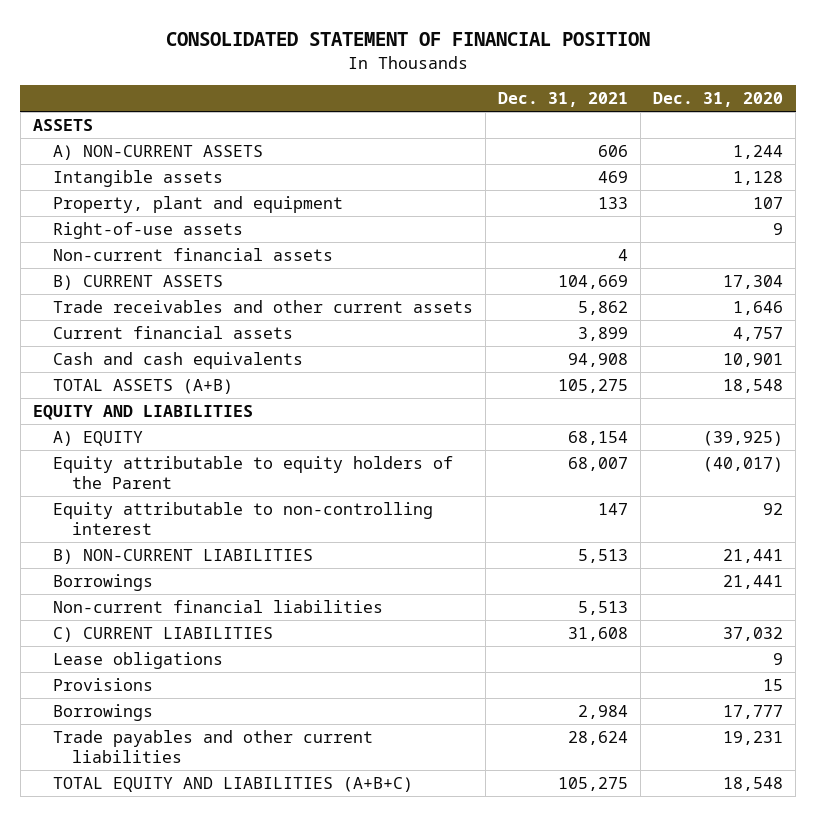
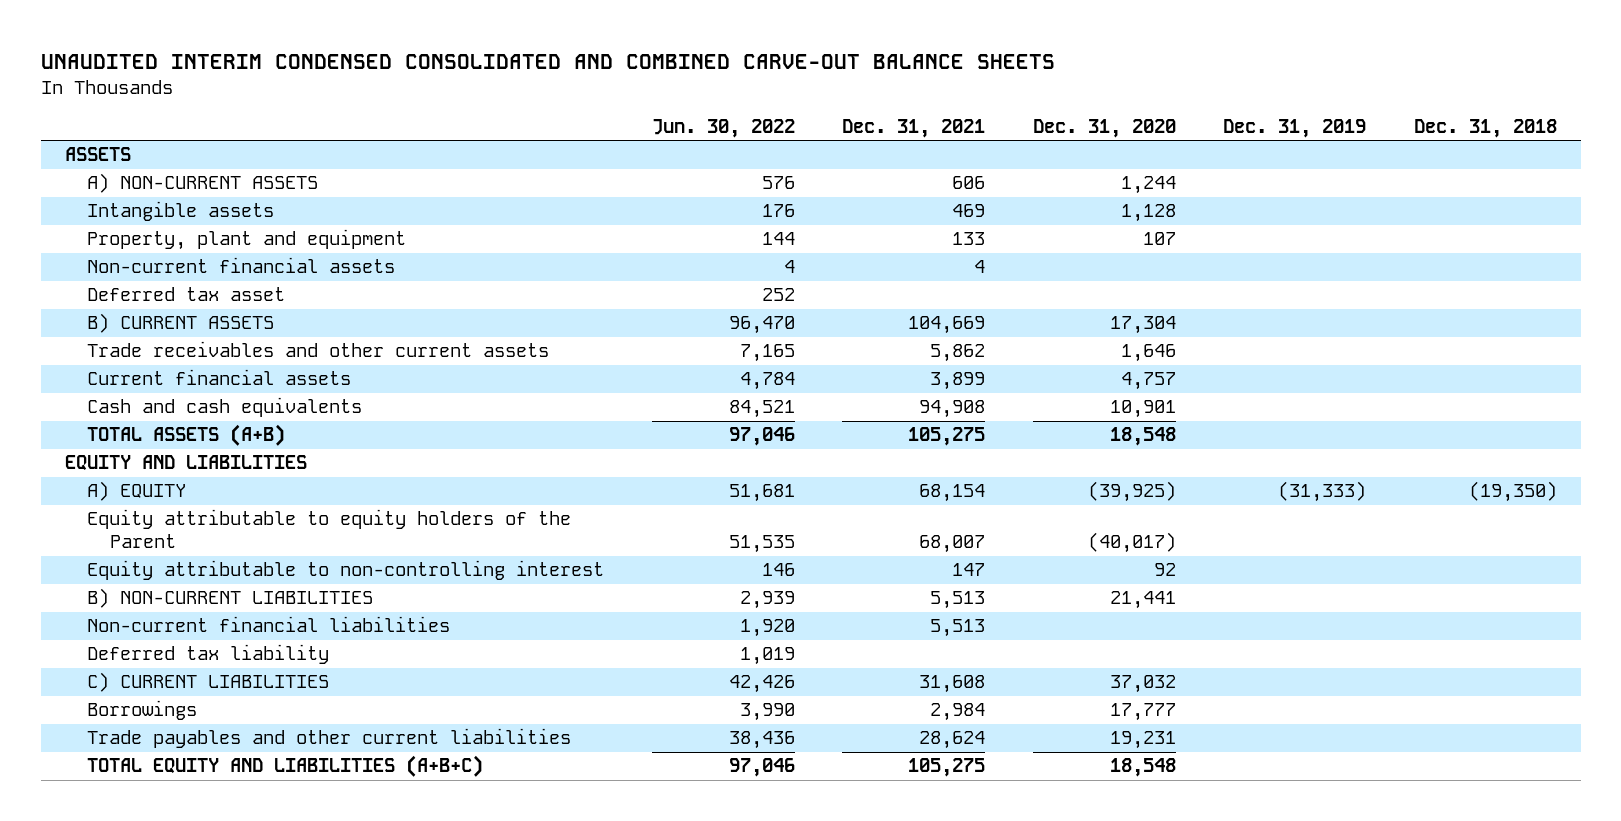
[166,32,651,47] CONSOLIDATED STATEMENT OF FINANCIAL POSITION -> [40,54,1055,70] UNAUDITED INTERIM CONDENSED CONSOLIDATED AND COMBINED CARVE-OUT BALANCE SHEETS
none -> [651,118,795,138] Jun. 30, 2022
none -> [1223,118,1367,138] Dec. 31, 2019
none -> [1413,118,1557,138] Dec. 31, 2018
[52,222,243,240] Right-of-use assets -> none
none -> [87,287,286,302] Deferred tax asset
[52,574,153,592] Borrowings -> none
none -> [87,644,330,665] Deferred tax liability
[52,652,223,670] Lease obligations -> none
[52,678,153,692] Provisions -> none

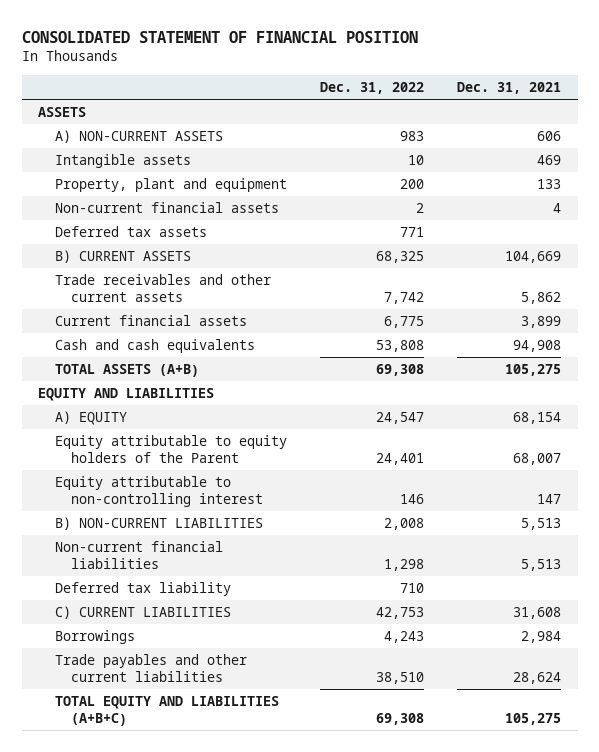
[40,54,1055,70] UNAUDITED INTERIM CONDENSED CONSOLIDATED AND COMBINED CARVE-OUT BALANCE SHEETS -> [21,30,418,43] CONSOLIDATED STATEMENT OF FINANCIAL POSITION
[651,118,795,138] Jun. 30, 2022 -> none
[1032,118,1176,138] Dec. 31, 2020 -> none
[1223,118,1367,138] Dec. 31, 2019 -> none
[1413,118,1557,138] Dec. 31, 2018 -> none
none -> [319,81,424,94] Dec. 31, 2022
[87,287,286,302] Deferred tax asset -> [54,226,207,238] Deferred tax assets

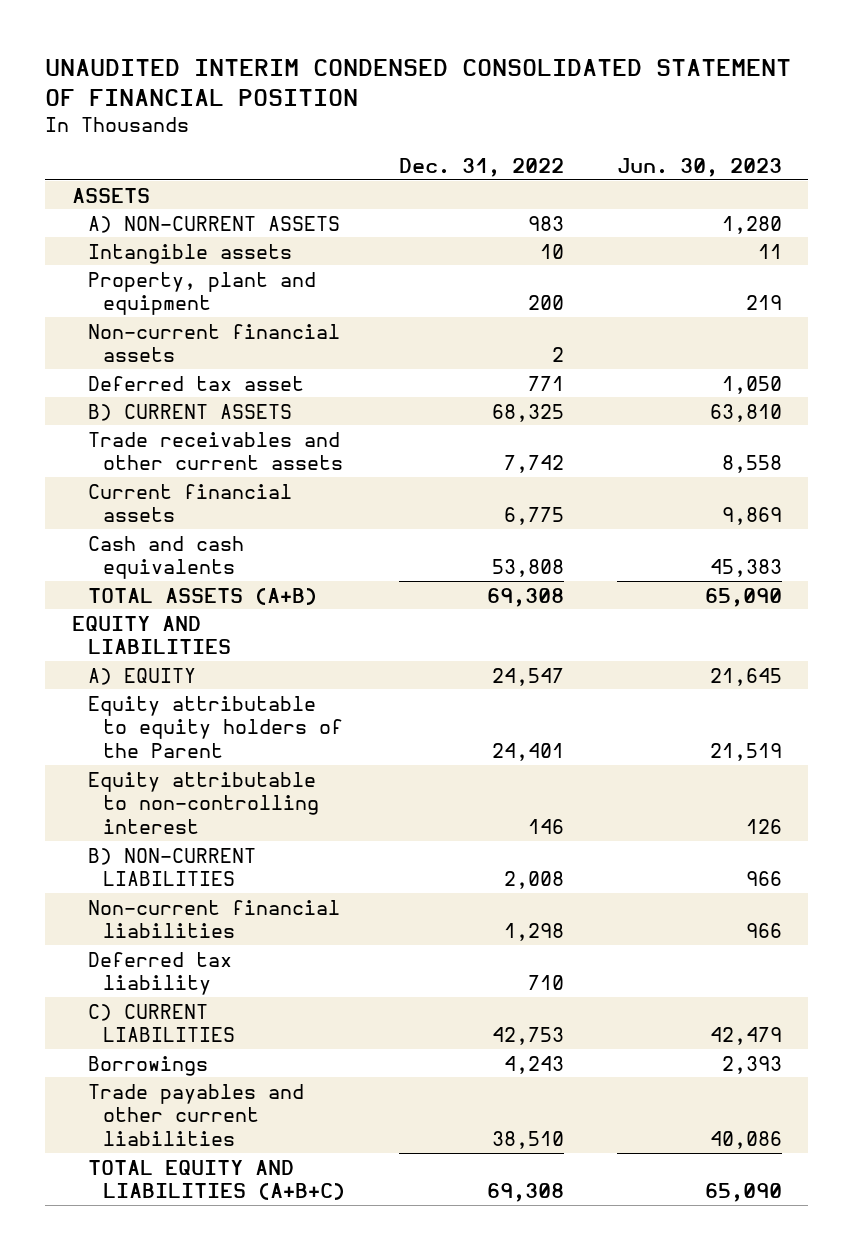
[21,30,418,43] CONSOLIDATED STATEMENT OF FINANCIAL POSITION -> [45,58,792,106] UNAUDITED INTERIM CONDENSED CONSOLIDATED STATEMENT OF FINANCIAL POSITION
[456,81,561,94] Dec. 31, 2021 -> none
none -> [616,157,782,177] Jun. 30, 2023
[54,226,207,238] Deferred tax assets -> [87,375,304,391] Deferred tax asset

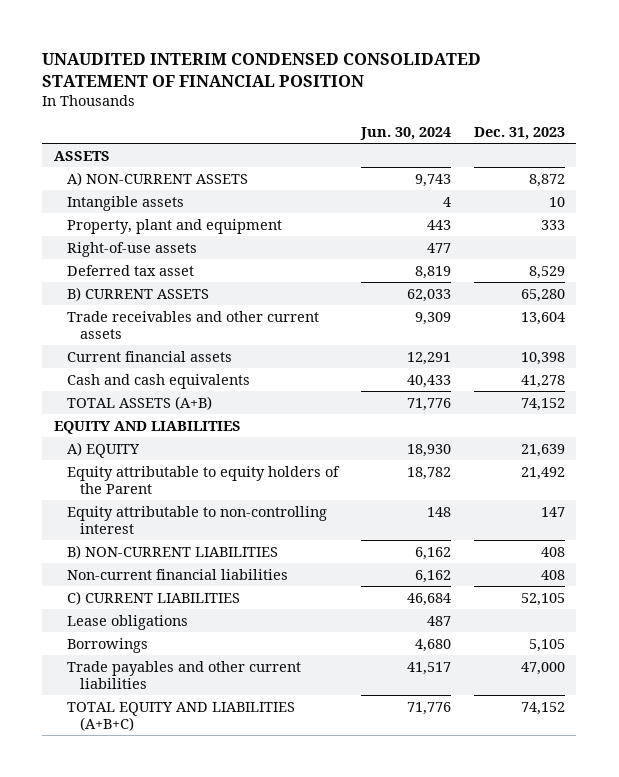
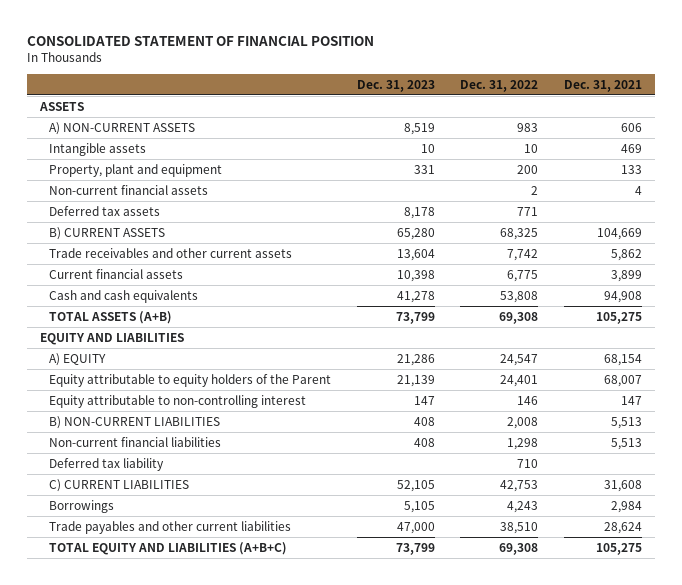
[42,52,482,87] UNAUDITED INTERIM CONDENSED CONSOLIDATED STATEMENT OF FINANCIAL POSITION -> [27,35,375,46] CONSOLIDATED STATEMENT OF FINANCIAL POSITION
[359,127,451,141] Jun. 30, 2024 -> none
none -> [460,79,539,92] Dec. 31, 2022
none -> [563,79,642,92] Dec. 31, 2021
[528,173,565,187] 8,872 -> [403,122,435,135] 8,519
[66,241,197,257] Right-of-use assets -> none
[540,219,565,230] 333 -> [413,164,435,174] 331
none -> [49,184,209,195] Non-current financial assets
[66,264,194,276] Deferred tax asset -> [49,205,161,216] Deferred tax assets
[528,265,565,279] 8,529 -> [403,206,435,219] 8,178
[520,397,565,411] 74,152 -> [395,311,435,324] 73,799
[520,443,565,457] 21,639 -> [396,353,435,366] 21,286
[520,466,565,480] 21,492 -> [396,374,435,387] 21,139
none -> [49,457,165,471] Deferred tax liability
[66,614,188,630] Lease obligations -> none
[520,701,565,715] 74,152 -> [395,542,435,555] 73,799

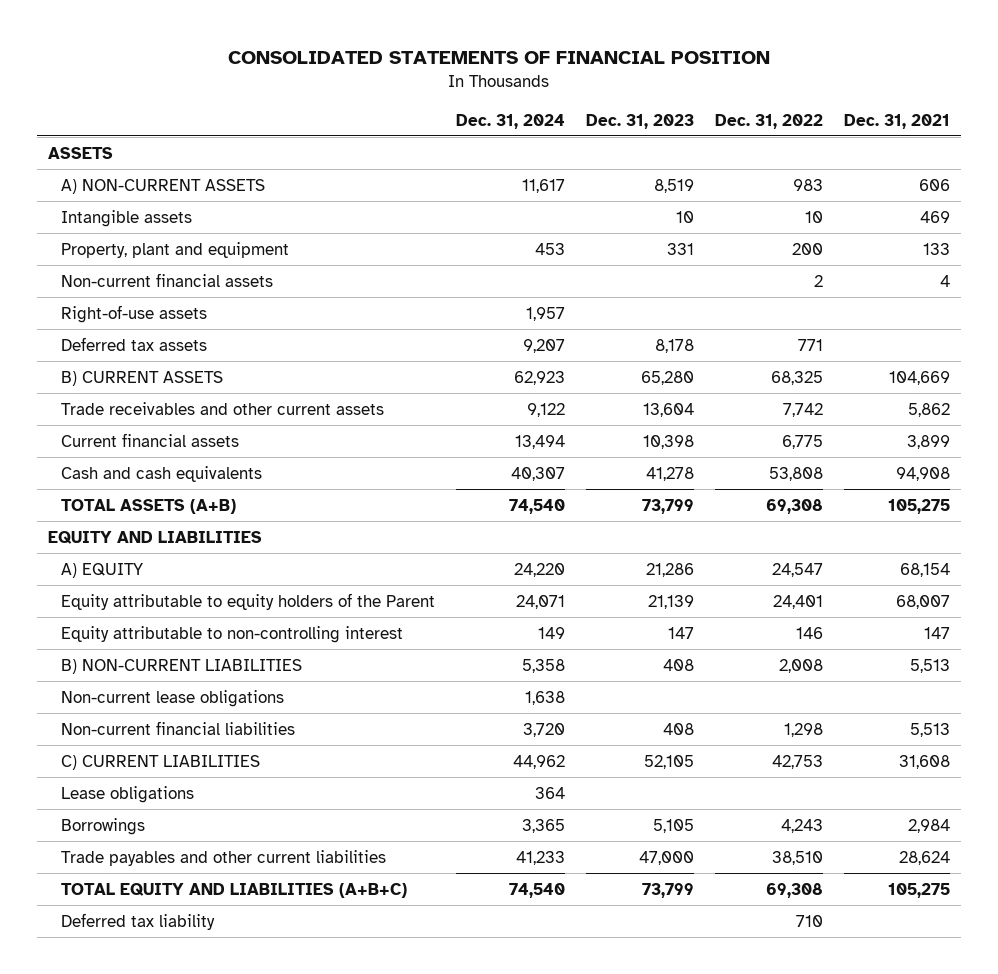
[27,35,375,46] CONSOLIDATED STATEMENT OF FINANCIAL POSITION -> [228,50,771,64] CONSOLIDATED STATEMENTS OF FINANCIAL POSITION
none -> [455,113,565,129] Dec. 31, 2024
none -> [60,304,207,323] Right-of-use assets
none -> [60,689,284,707] Non-current lease obligations
none -> [60,785,194,803] Lease obligations
[49,457,165,471] Deferred tax liability -> [60,912,215,930] Deferred tax liability

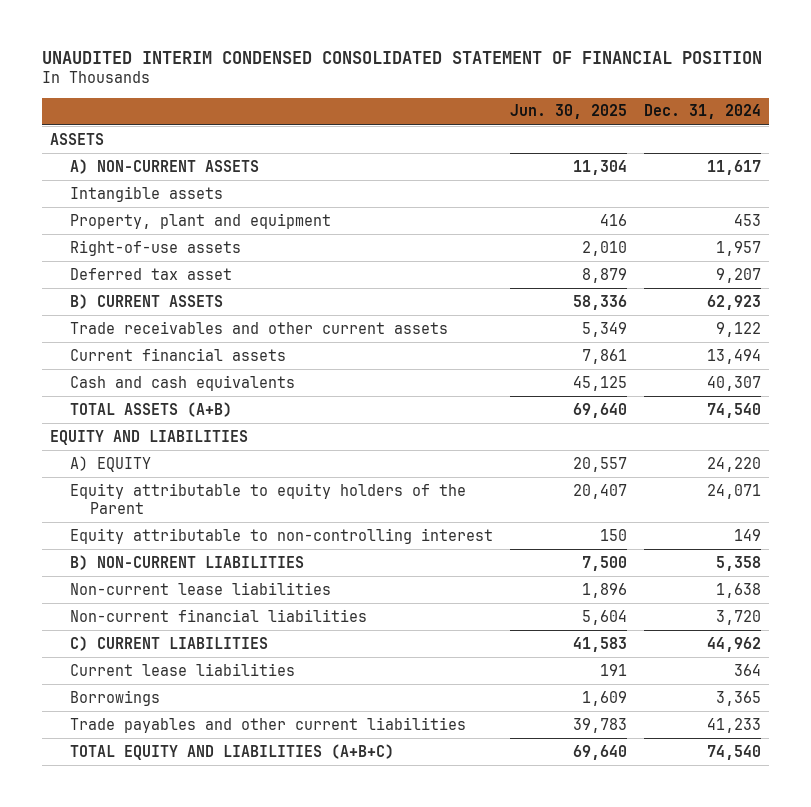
[228,50,771,64] CONSOLIDATED STATEMENTS OF FINANCIAL POSITION -> [41,51,762,65] UNAUDITED INTERIM CONDENSED CONSOLIDATED STATEMENT OF FINANCIAL POSITION
[586,113,695,129] Dec. 31, 2023 -> none
[715,113,824,129] Dec. 31, 2022 -> none
[844,113,951,129] Dec. 31, 2021 -> none
none -> [509,104,627,120] Jun. 30, 2025
[60,272,273,287] Non-current financial assets -> none
[60,336,207,351] Deferred tax assets -> [70,267,233,280] Deferred tax asset
[60,689,284,707] Non-current lease obligations -> [70,581,332,595] Non-current lease liabilities
[60,785,194,803] Lease obligations -> [70,662,296,676] Current lease liabilities
[60,912,215,930] Deferred tax liability -> none

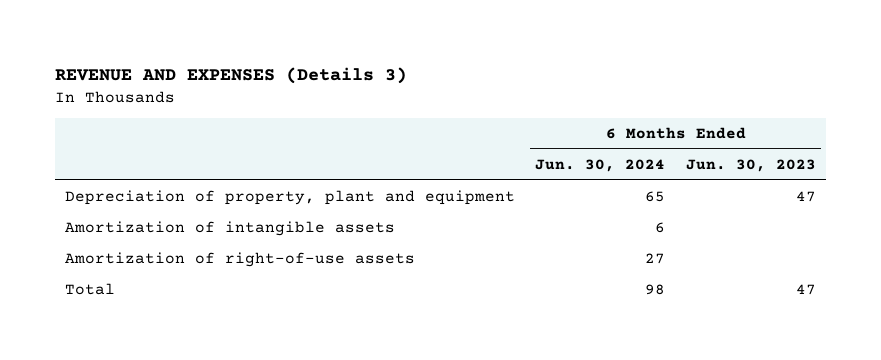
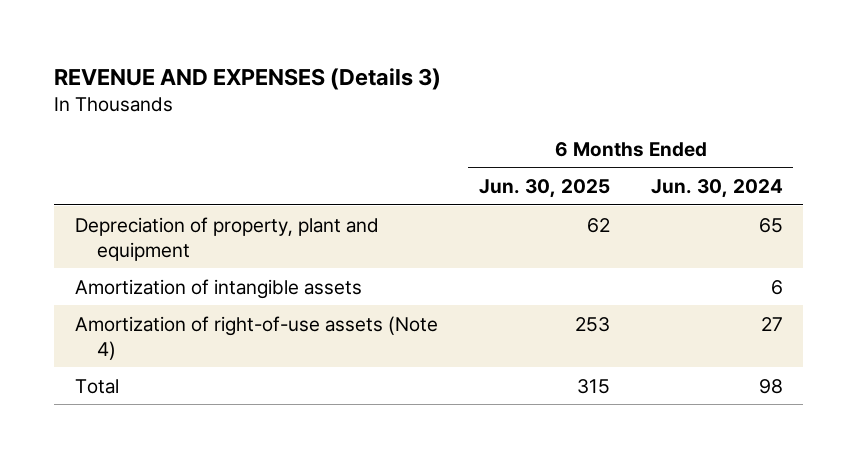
[685,159,816,173] Jun. 30, 2023 -> none
none -> [478,179,610,199] Jun. 30, 2025
[64,252,415,268] Amortization of right-of-use assets -> [74,315,438,360] Amortization of right-of-use assets (Note 4)

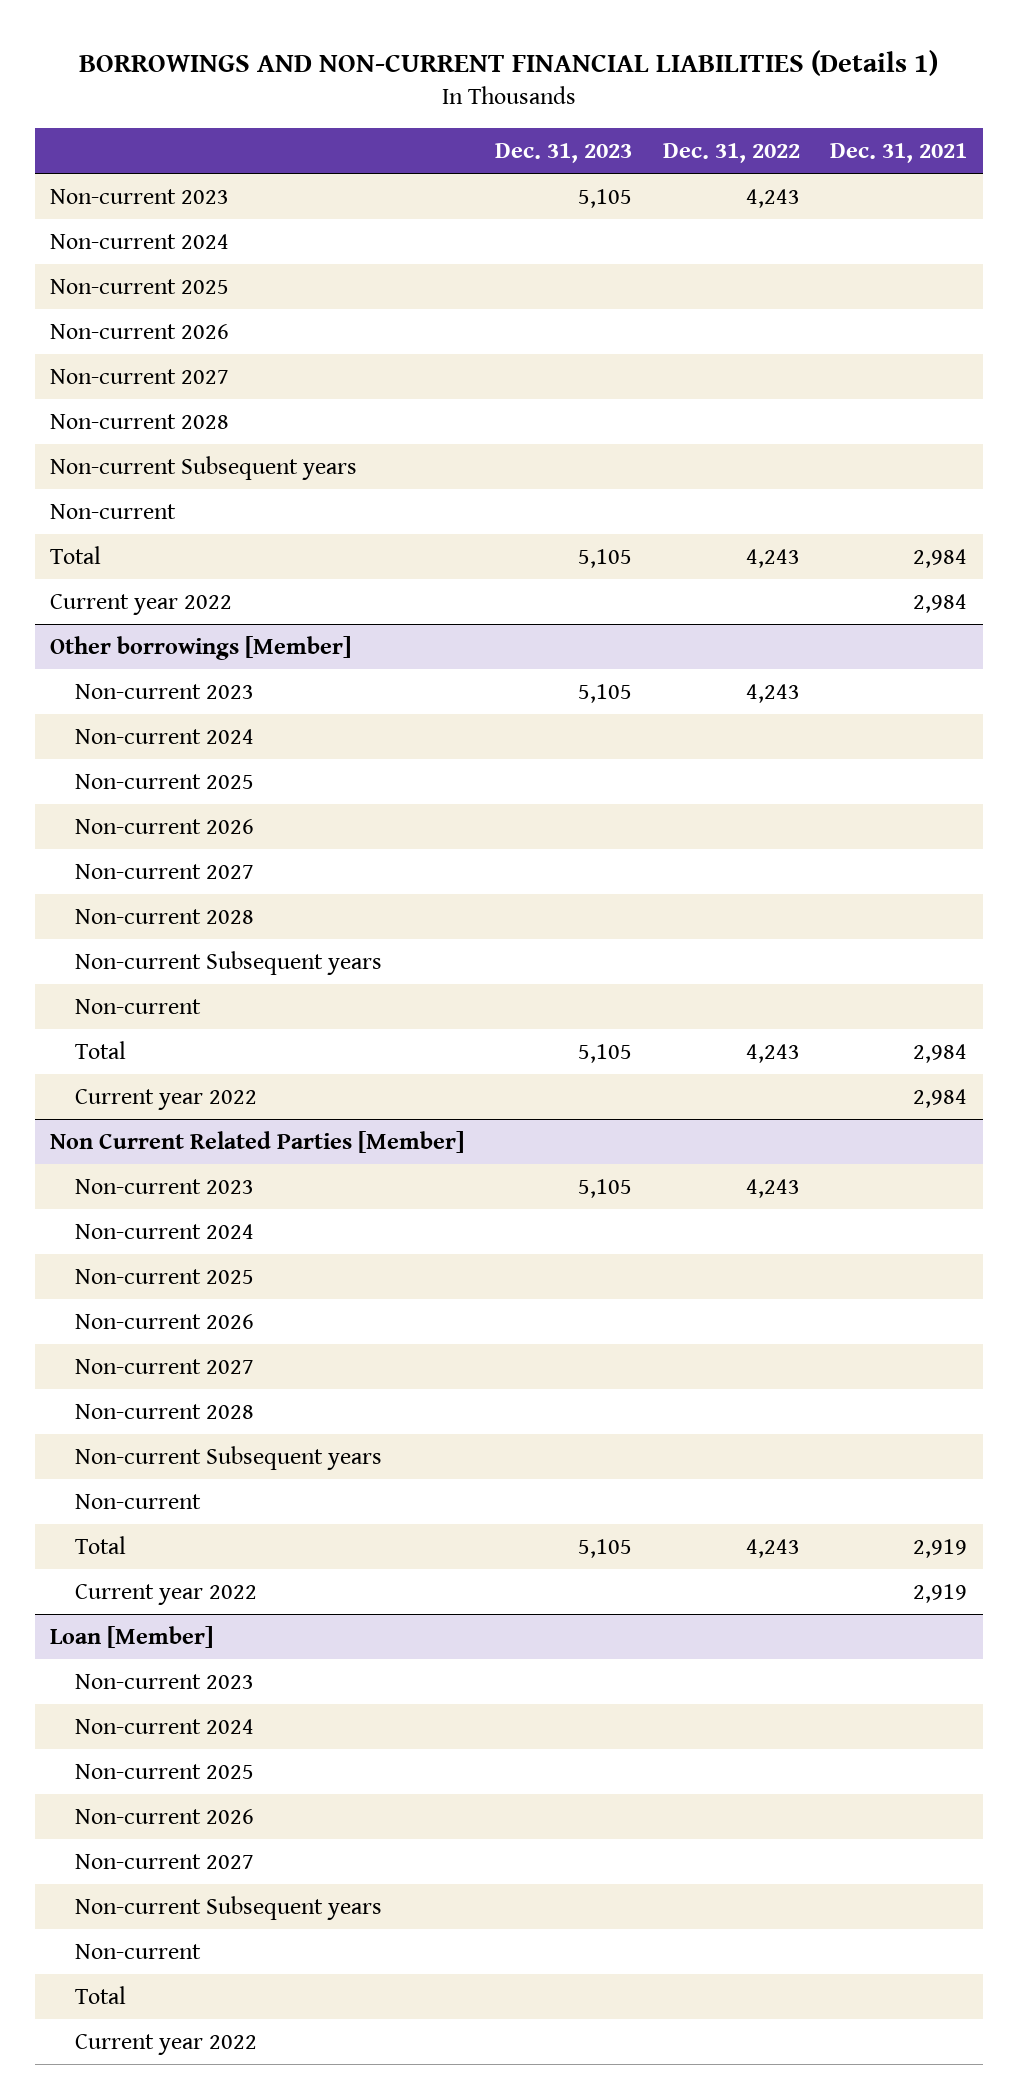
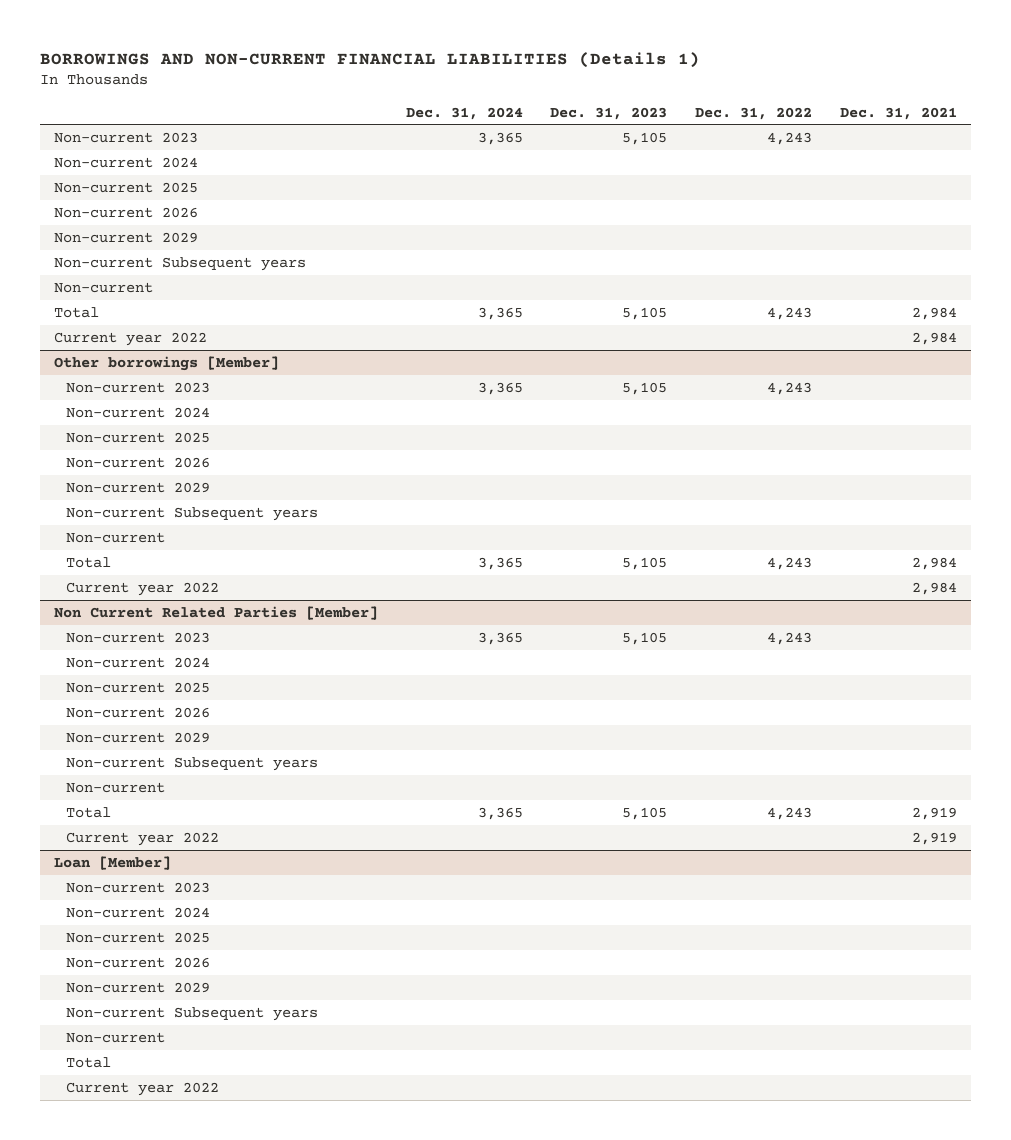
none -> [405,106,523,120] Dec. 31, 2024
[50,414,230,430] Non-current 2028 -> none
[50,369,230,385] Non-current 2027 -> [53,231,198,243] Non-current 2029
[74,909,254,925] Non-current 2028 -> none
[74,864,254,880] Non-current 2027 -> [65,481,210,493] Non-current 2029
[74,1404,254,1420] Non-current 2028 -> none
[74,1359,254,1375] Non-current 2027 -> [65,731,210,743] Non-current 2029
[74,1854,254,1870] Non-current 2027 -> [65,981,210,993] Non-current 2029

